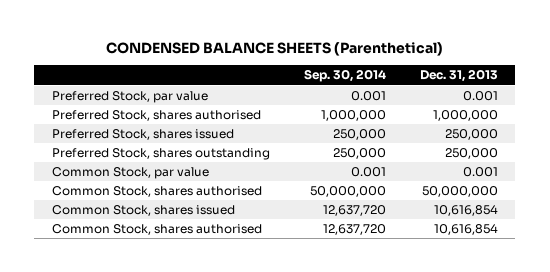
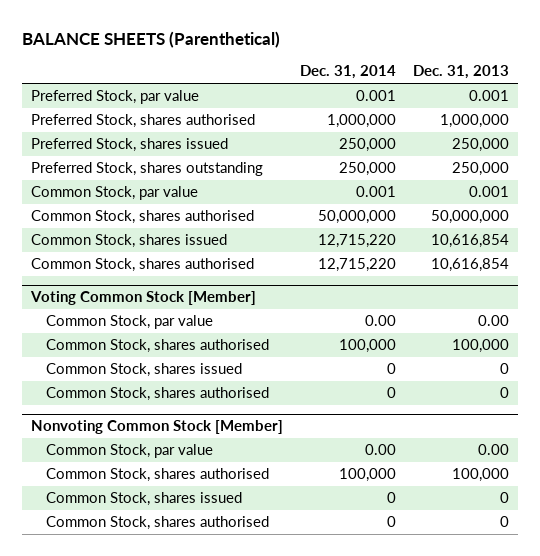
[105,42,443,57] CONDENSED BALANCE SHEETS (Parenthetical) -> [22,30,281,48] BALANCE SHEETS (Parenthetical)
[303,69,386,83] Sep. 30, 2014 -> none
none -> [299,65,396,80] Dec. 31, 2014
none -> [29,291,256,306] Voting Common Stock [Member]
none -> [45,315,213,330] Common Stock, par value
none -> [45,339,269,354] Common Stock, shares authorised
none -> [45,363,242,378] Common Stock, shares issued
none -> [45,387,269,402] Common Stock, shares authorised
none -> [30,420,283,435] Nonvoting Common Stock [Member]
none -> [45,444,213,459] Common Stock, par value
none -> [45,468,269,483] Common Stock, shares authorised
none -> [45,492,242,507] Common Stock, shares issued
none -> [45,516,269,531] Common Stock, shares authorised

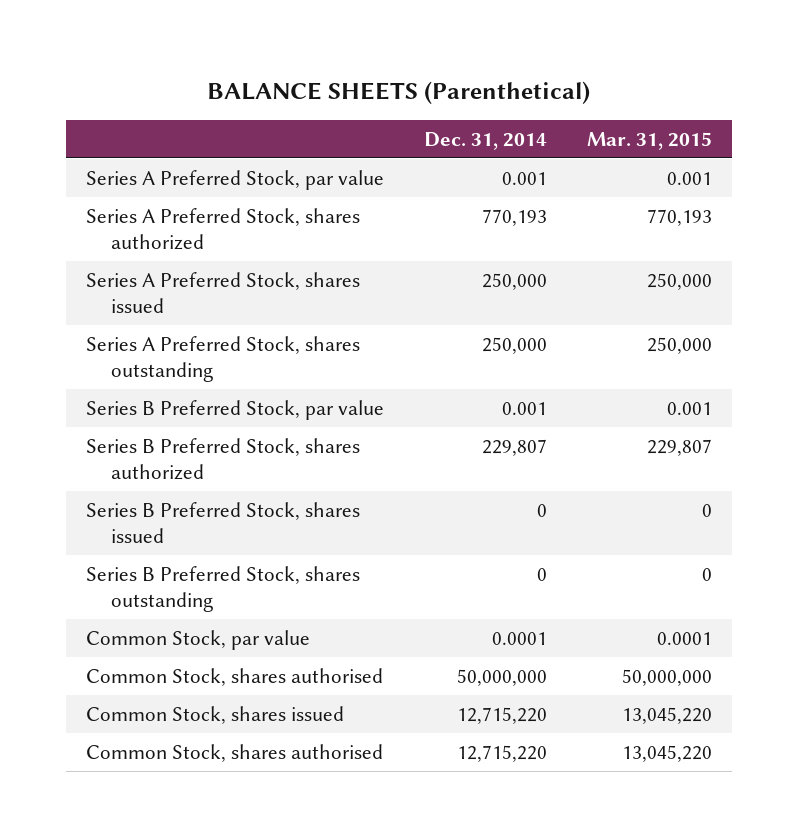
[413,65,510,80] Dec. 31, 2013 -> none
none -> [587,131,713,150] Mar. 31, 2015
[30,90,199,105] Preferred Stock, par value -> [86,169,385,190] Series A Preferred Stock, par value
[30,114,255,129] Preferred Stock, shares authorised -> [86,207,361,250] Series A Preferred Stock, shares authorized
[326,114,396,129] 1,000,000 -> [482,208,548,226] 770,193
[30,138,228,153] Preferred Stock, shares issued -> [86,271,361,313] Series A Preferred Stock, shares issued
[30,162,263,177] Preferred Stock, shares outstanding -> [86,335,361,382] Series A Preferred Stock, shares outstanding
none -> [86,399,385,420] Series B Preferred Stock, par value
none -> [86,437,361,480] Series B Preferred Stock, shares authorized
none -> [86,501,361,543] Series B Preferred Stock, shares issued
none -> [86,565,361,612] Series B Preferred Stock, shares outstanding
[355,186,396,198] 0.001 -> [492,631,548,645] 0.0001
[29,291,256,306] Voting Common Stock [Member] -> none
[45,315,213,330] Common Stock, par value -> none
[45,339,269,354] Common Stock, shares authorised -> none
[45,363,242,378] Common Stock, shares issued -> none
[45,387,269,402] Common Stock, shares authorised -> none
[30,420,283,435] Nonvoting Common Stock [Member] -> none
[45,444,213,459] Common Stock, par value -> none
[45,468,269,483] Common Stock, shares authorised -> none
[45,492,242,507] Common Stock, shares issued -> none
[45,516,269,531] Common Stock, shares authorised -> none

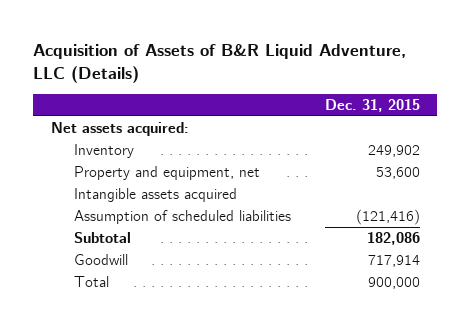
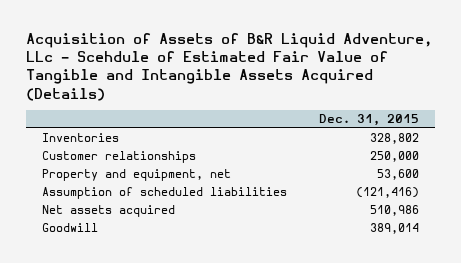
[33,44,407,84] Acquisition of Assets of B&R Liquid Adventure, LLC (Details) -> [25,32,432,101] Acquisition of Assets of B&R Liquid Adventure, LLc - Scehdule of Estimated Fair Value of Tangible and Intangible Assets Acquired (Details)
[50,121,189,136] Net assets acquired: -> none
[74,143,135,158] Inventory -> none
none -> [41,133,119,143] Inventories
none -> [41,151,196,164] Customer relationships
[74,187,238,202] Intangible assets acquired -> none
[74,231,132,243] Subtotal -> none
[74,275,110,287] Total -> none
none -> [41,205,175,218] Net assets acquired
[368,254,421,267] 717,914 -> [370,223,420,235] 389,014

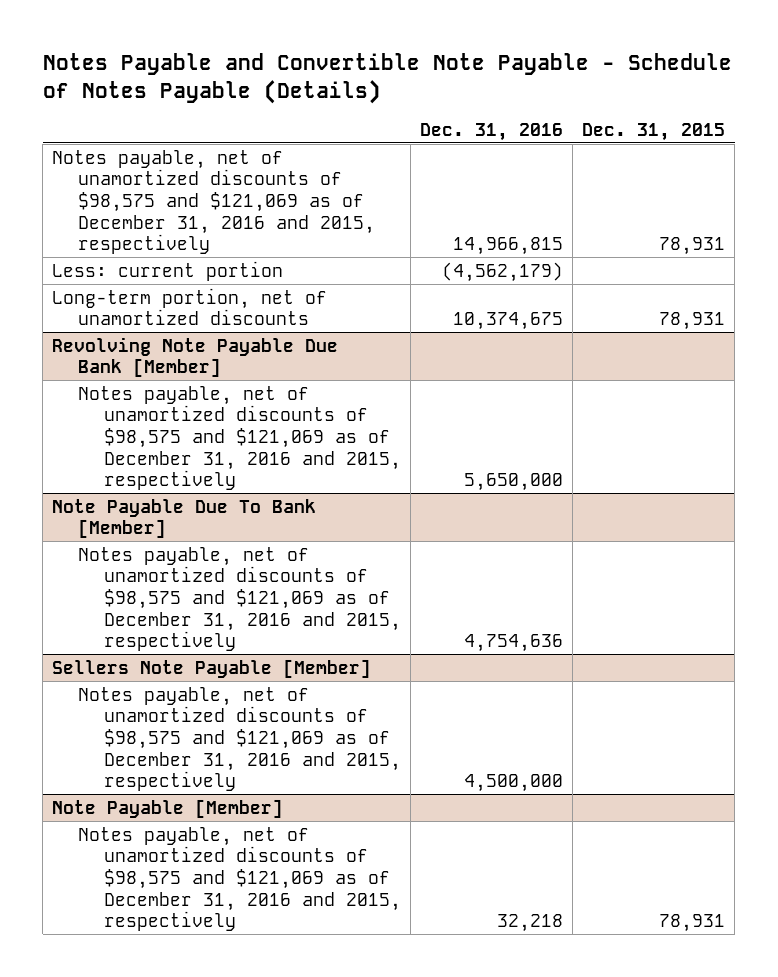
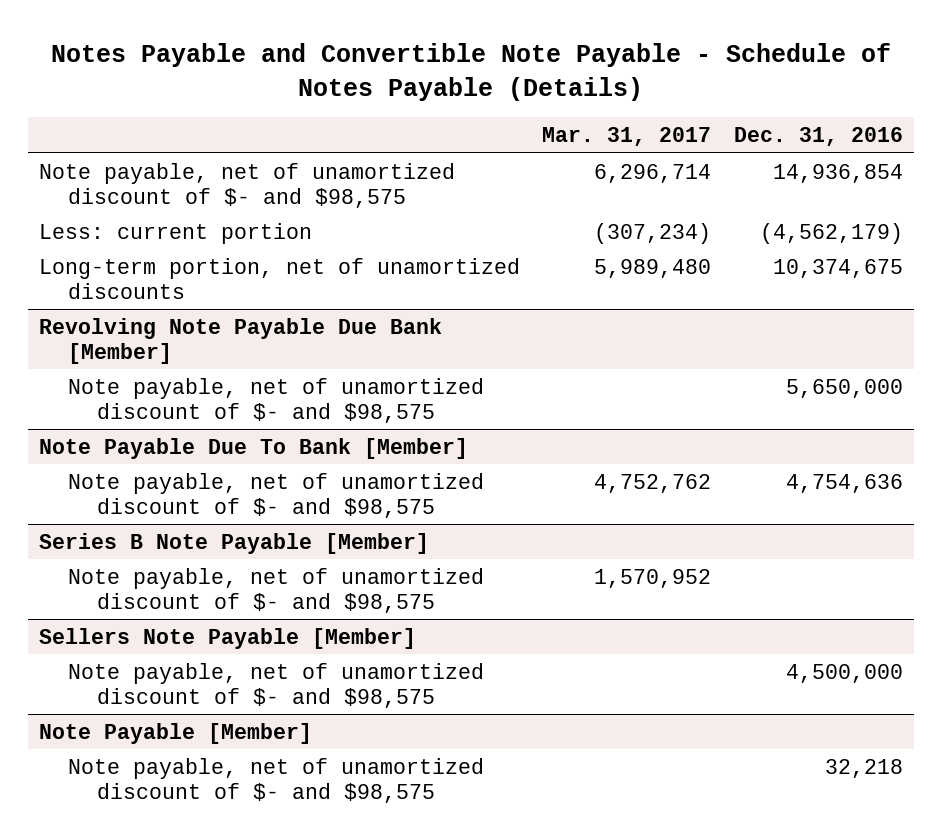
[582,122,726,141] Dec. 31, 2015 -> none
none -> [542,127,712,147] Mar. 31, 2017
[52,149,376,255] Notes payable, net of unamortized discounts of $98,575 and $121,069 as of December 31, 2016 and 2015, respectively -> [39,162,456,208] Note payable, net of unamortized discount of $- and $98,575
[452,237,563,256] 14,966,815 -> [772,163,903,183] 14,936,854
[78,385,401,491] Notes payable, net of unamortized discounts of $98,575 and $121,069 as of December 31, 2016 and 2015, respectively -> [68,377,485,423] Note payable, net of unamortized discount of $- and $98,575
[78,546,401,652] Notes payable, net of unamortized discounts of $98,575 and $121,069 as of December 31, 2016 and 2015, respectively -> [68,472,485,518] Note payable, net of unamortized discount of $- and $98,575
none -> [39,532,430,554] Series B Note Payable [Member]
none -> [68,567,485,613] Note payable, net of unamortized discount of $- and $98,575
[78,686,401,792] Notes payable, net of unamortized discounts of $98,575 and $121,069 as of December 31, 2016 and 2015, respectively -> [68,662,485,708] Note payable, net of unamortized discount of $- and $98,575
[78,826,401,932] Notes payable, net of unamortized discounts of $98,575 and $121,069 as of December 31, 2016 and 2015, respectively -> [68,757,485,803] Note payable, net of unamortized discount of $- and $98,575

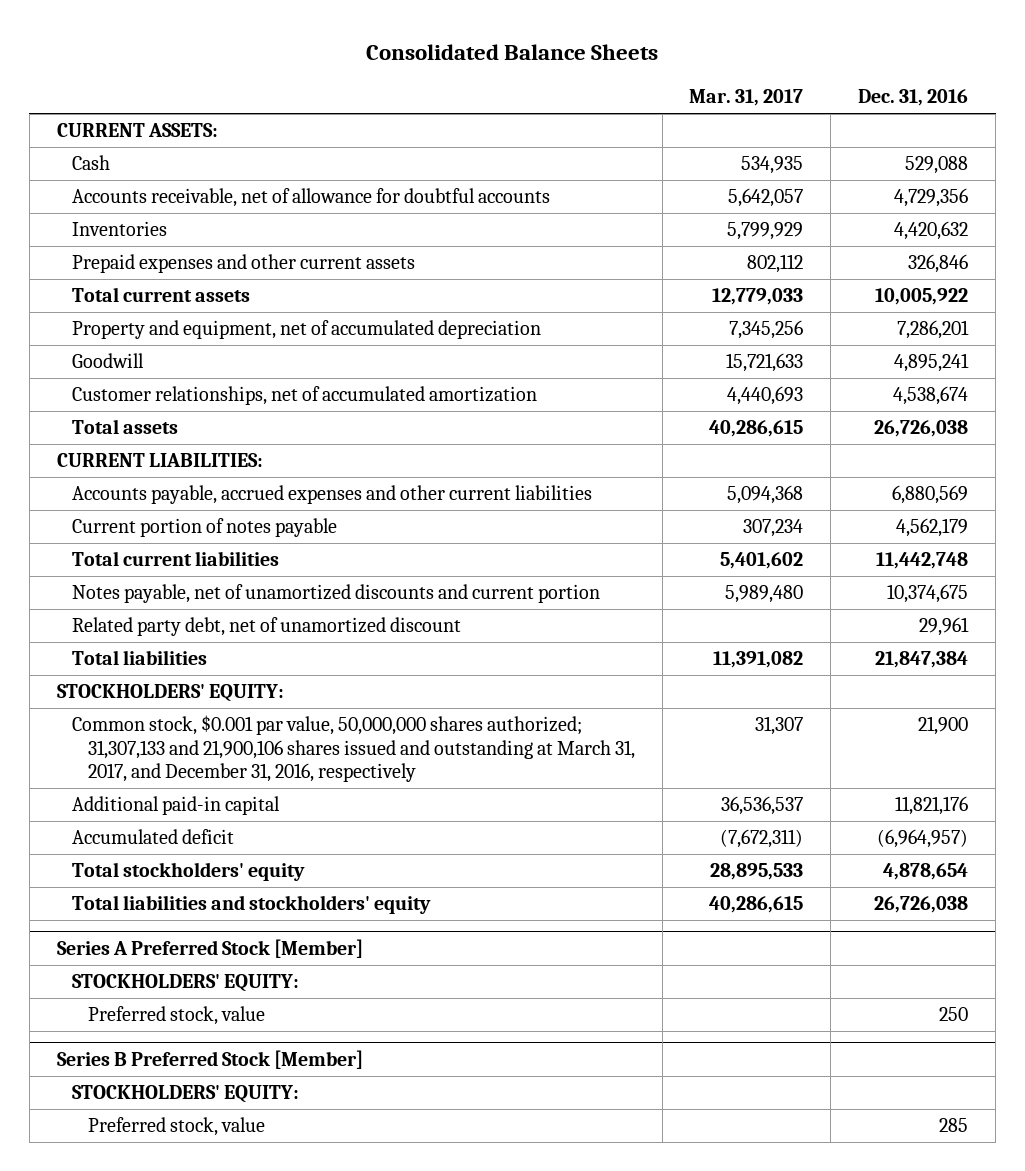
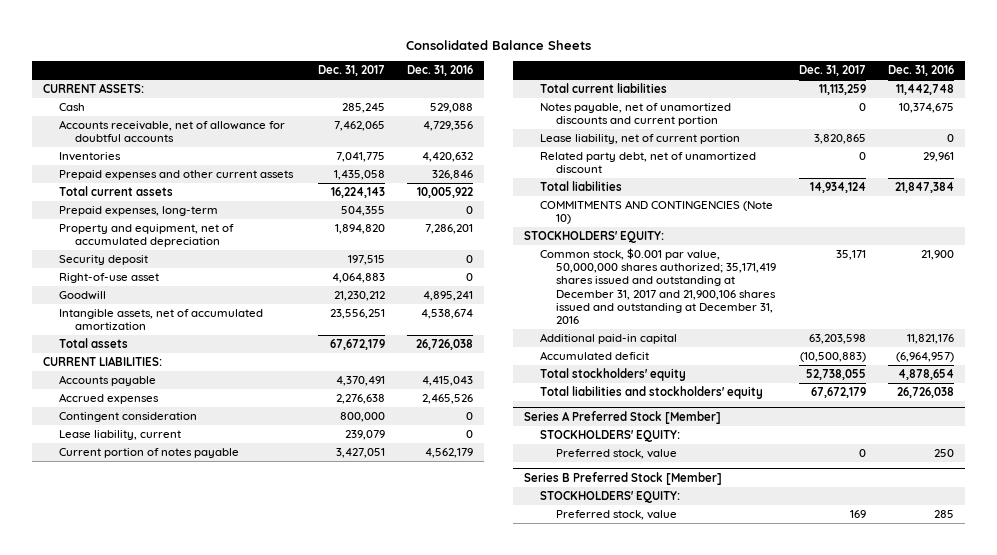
[689,89,804,107] Mar. 31, 2017 -> none
none -> [317,65,385,77] Dec. 31, 2017
none -> [59,206,219,217] Prepaid expenses, long-term
none -> [59,255,149,266] Security deposit
none -> [59,273,160,284] Right-of-use asset
[72,386,538,406] Customer relationships, net of accumulated amortization -> [59,309,264,331] Intangible assets, net of accumulated amortization
[72,485,593,505] Accounts payable, accrued expenses and other current liabilities -> [59,375,157,387] Accounts payable
[892,485,969,505] 6,880,569 -> [422,376,474,387] 4,415,043
none -> [59,393,160,405] Accrued expenses
none -> [59,412,198,423] Contingent consideration
none -> [59,430,182,441] Lease liability, current
none -> [540,134,741,145] Lease liability, net of current portion
none -> [540,200,774,225] COMMITMENTS AND CONTINGENCIES (Note 10)
[72,715,635,782] Common stock, $0.001 par value, 50,000,000 shares authorized; 31,307,133 and 21,900,106 shares issued and outstanding at March 31, 2017, and December 31, 2016, respectively -> [540,248,777,325] Common stock, $0.001 par value, 50,000,000 shares authorized; 35,171,419 shares issued and outstanding at December 31, 2017 and 21,900,106 shares issued and outstanding at December 31, 2016

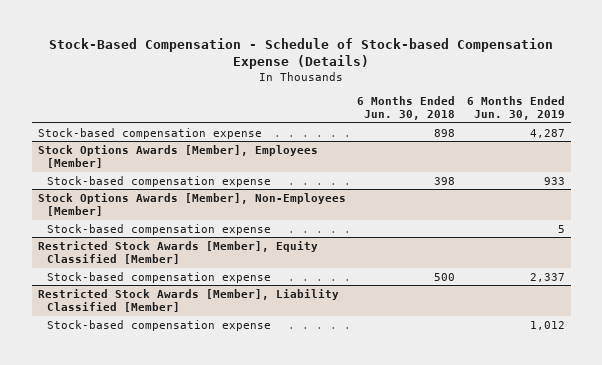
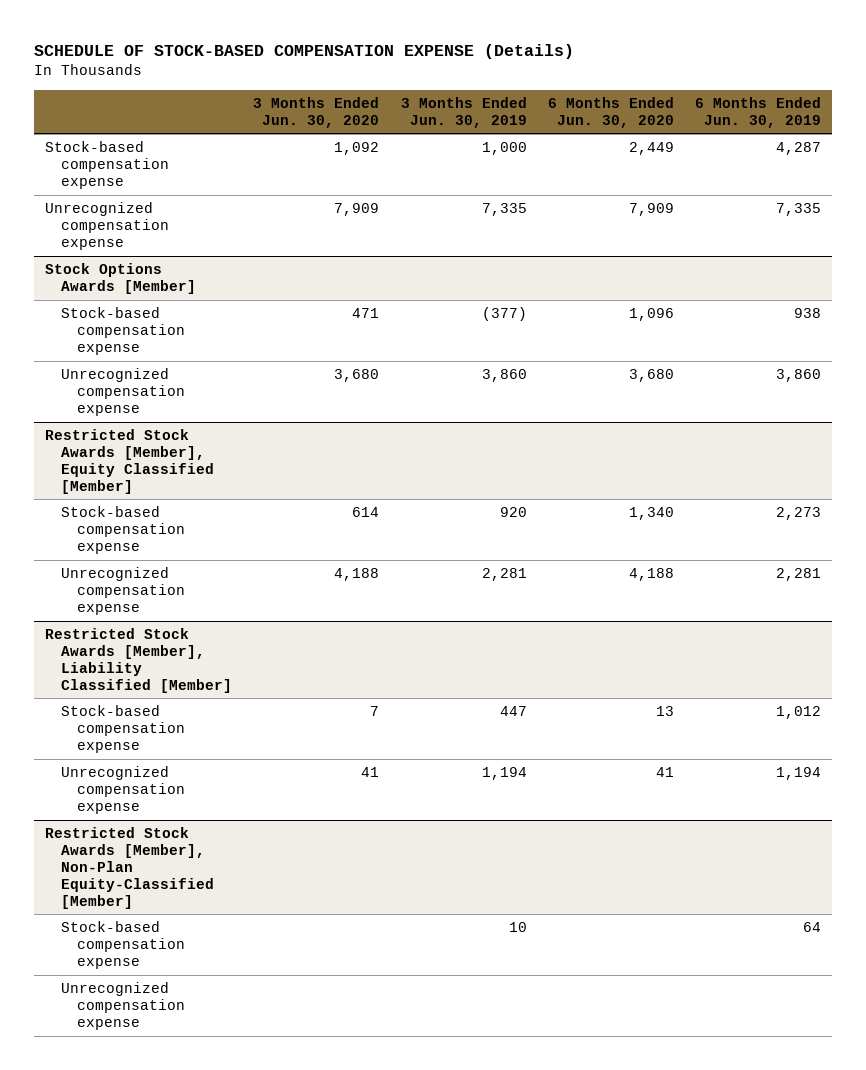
[49,37,554,69] Stock-Based Compensation - Schedule of Stock-based Compensation Expense (Details) -> [33,44,574,60] SCHEDULE OF STOCK-BASED COMPENSATION EXPENSE (Details)
[357,95,456,121] 6 Months Ended Jun. 30, 2018 -> none
none -> [253,96,380,128] 3 Months Ended Jun. 30, 2020
none -> [400,96,527,128] 3 Months Ended Jun. 30, 2019
none -> [548,96,675,128] 6 Months Ended Jun. 30, 2020
[37,192,346,217] Stock Options Awards [Member], Non-Employees [Member] -> none
[46,223,271,235] Stock-based compensation expense -> none
none -> [44,202,169,250] Unrecognized compensation expense
[37,144,318,169] Stock Options Awards [Member], Employees [Member] -> [44,263,196,294] Stock Options Awards [Member]
[543,176,565,185] 933 -> [794,308,822,319] 938
none -> [60,368,185,416] Unrecognized compensation expense
[529,272,565,282] 2,337 -> [776,507,822,521] 2,273
none -> [60,567,185,615] Unrecognized compensation expense
none -> [60,766,185,814] Unrecognized compensation expense
none -> [44,827,214,909] Restricted Stock Awards [Member], Non-Plan Equity-Classified [Member]
none -> [60,921,185,969] Stock-based compensation expense
none -> [60,982,185,1030] Unrecognized compensation expense

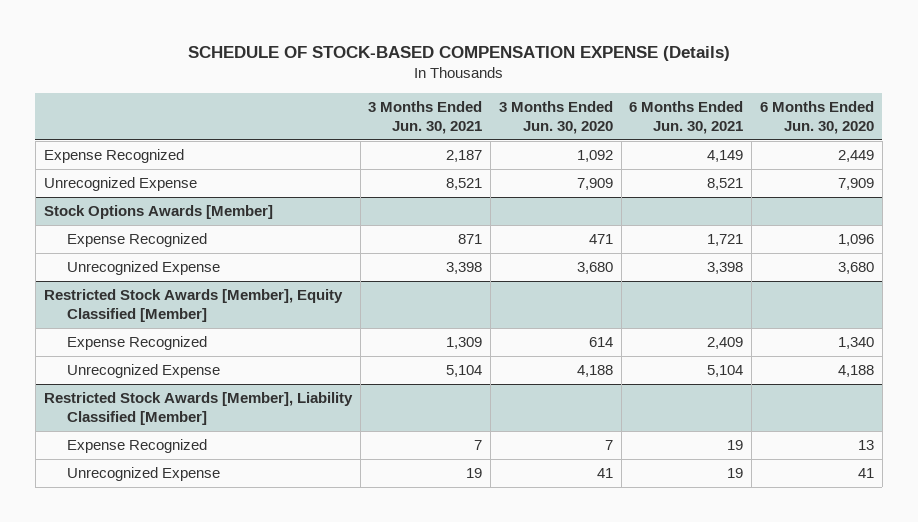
[400,96,527,128] 3 Months Ended Jun. 30, 2019 -> none
[695,96,822,128] 6 Months Ended Jun. 30, 2019 -> none
none -> [368,101,483,134] 3 Months Ended Jun. 30, 2021
none -> [629,101,744,134] 6 Months Ended Jun. 30, 2021
[44,141,169,189] Stock-based compensation expense -> [43,149,184,164] Expense Recognized
[44,202,169,250] Unrecognized compensation expense -> [43,177,197,192] Unrecognized Expense
[60,307,185,355] Stock-based compensation expense -> [66,233,207,248] Expense Recognized
[60,368,185,416] Unrecognized compensation expense -> [66,261,220,276] Unrecognized Expense
[60,506,185,554] Stock-based compensation expense -> [66,336,207,351] Expense Recognized
[60,567,185,615] Unrecognized compensation expense -> [66,364,220,379] Unrecognized Expense
[44,827,214,909] Restricted Stock Awards [Member], Non-Plan Equity-Classified [Member] -> none
[60,921,185,969] Stock-based compensation expense -> none
[60,982,185,1030] Unrecognized compensation expense -> none
[60,705,185,753] Stock-based compensation expense -> [66,439,207,454] Expense Recognized
[60,766,185,814] Unrecognized compensation expense -> [66,467,220,482] Unrecognized Expense

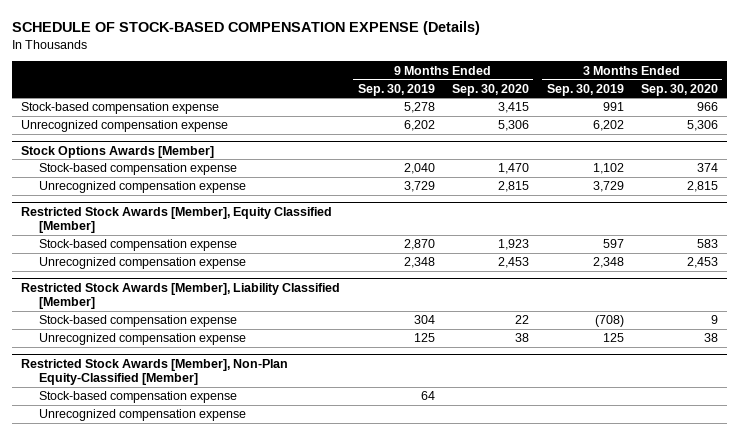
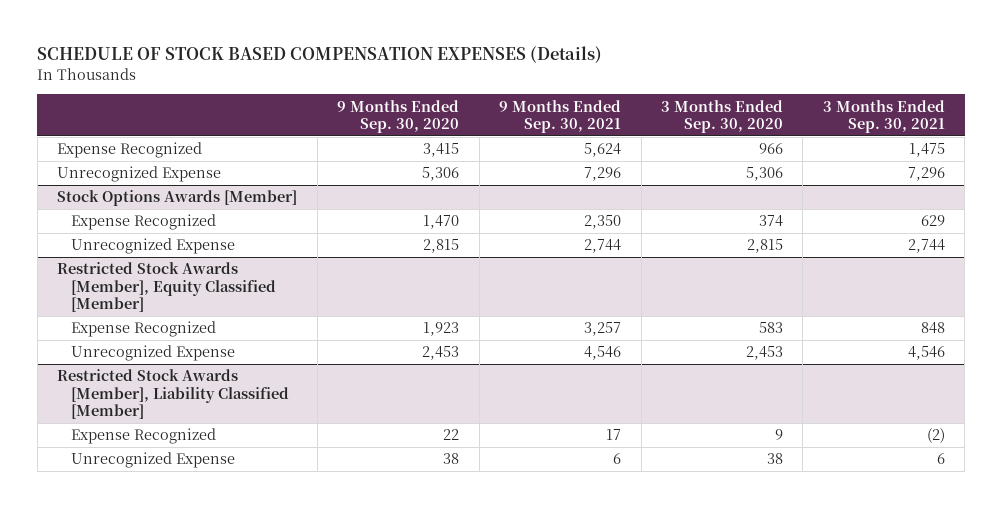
[12,20,481,35] SCHEDULE OF STOCK-BASED COMPENSATION EXPENSE (Details) -> [37,46,603,64] SCHEDULE OF STOCK BASED COMPENSATION EXPENSES (Details)
[357,83,435,96] Sep. 30, 2019 -> none
[546,83,624,96] Sep. 30, 2019 -> none
none -> [499,99,622,133] 9 Months Ended Sep. 30, 2021
none -> [822,99,945,133] 3 Months Ended Sep. 30, 2021
[21,102,220,115] Stock-based compensation expense -> [57,142,203,159] Expense Recognized
[21,120,229,133] Unrecognized compensation expense -> [57,166,222,183] Unrecognized Expense
[38,163,237,176] Stock-based compensation expense -> [70,214,216,231] Expense Recognized
[38,181,246,194] Unrecognized compensation expense -> [70,238,235,255] Unrecognized Expense
[38,239,237,252] Stock-based compensation expense -> [70,321,216,338] Expense Recognized
[38,257,246,270] Unrecognized compensation expense -> [70,345,235,362] Unrecognized Expense
[21,358,289,386] Restricted Stock Awards [Member], Non-Plan Equity-Classified [Member] -> none
[38,391,237,404] Stock-based compensation expense -> none
[38,409,246,422] Unrecognized compensation expense -> none
[38,315,237,328] Stock-based compensation expense -> [70,428,216,445] Expense Recognized
[38,333,246,346] Unrecognized compensation expense -> [70,452,235,469] Unrecognized Expense

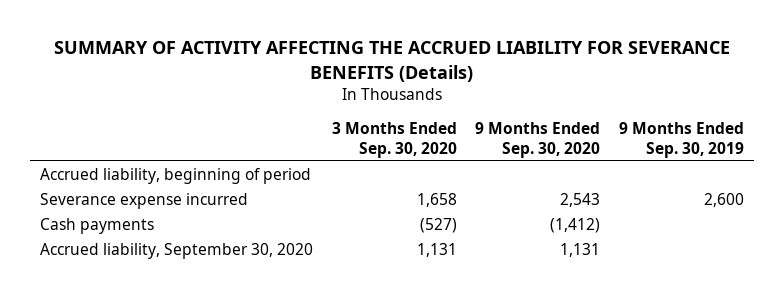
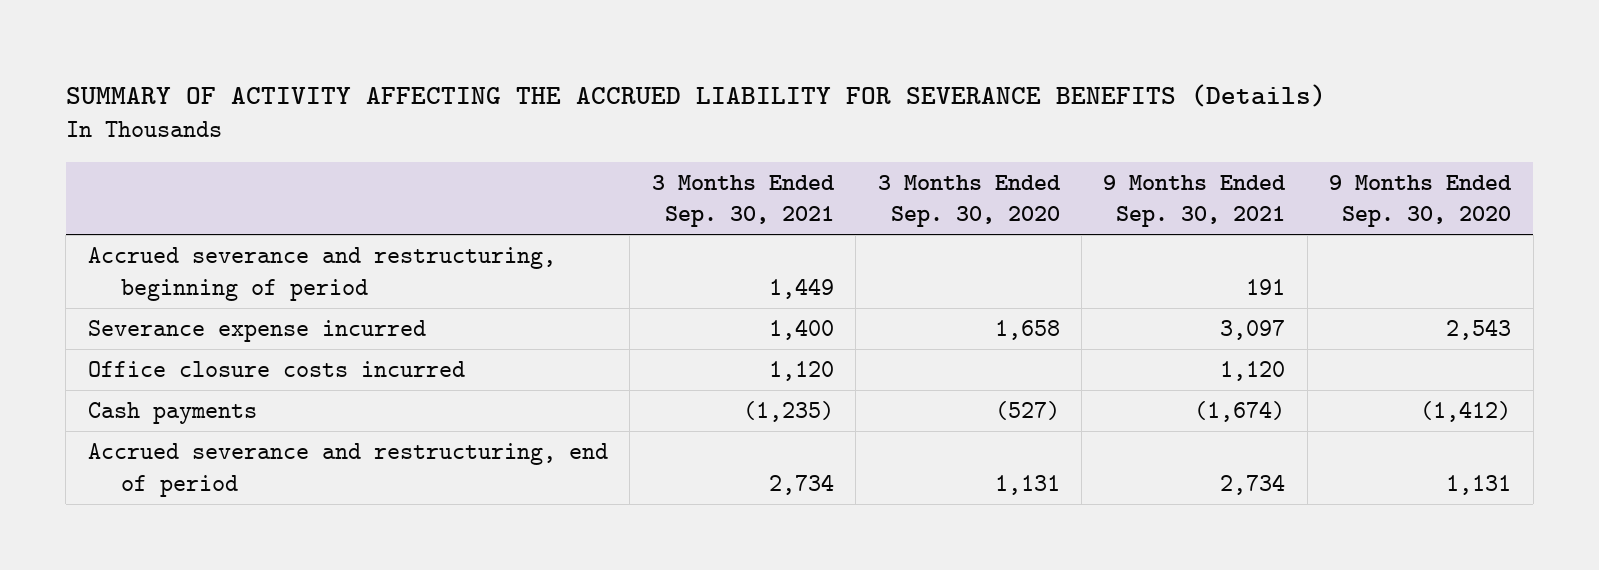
[619,121,745,158] 9 Months Ended Sep. 30, 2019 -> none
none -> [651,174,835,228] 3 Months Ended Sep. 30, 2021
none -> [1103,174,1287,228] 9 Months Ended Sep. 30, 2021
[39,168,311,185] Accrued liability, beginning of period -> [87,246,556,301] Accrued severance and restructuring, beginning of period
none -> [87,360,465,377] Office closure costs incurred
[39,243,313,260] Accrued liability, September 30, 2020 -> [87,442,608,497] Accrued severance and restructuring, end of period

